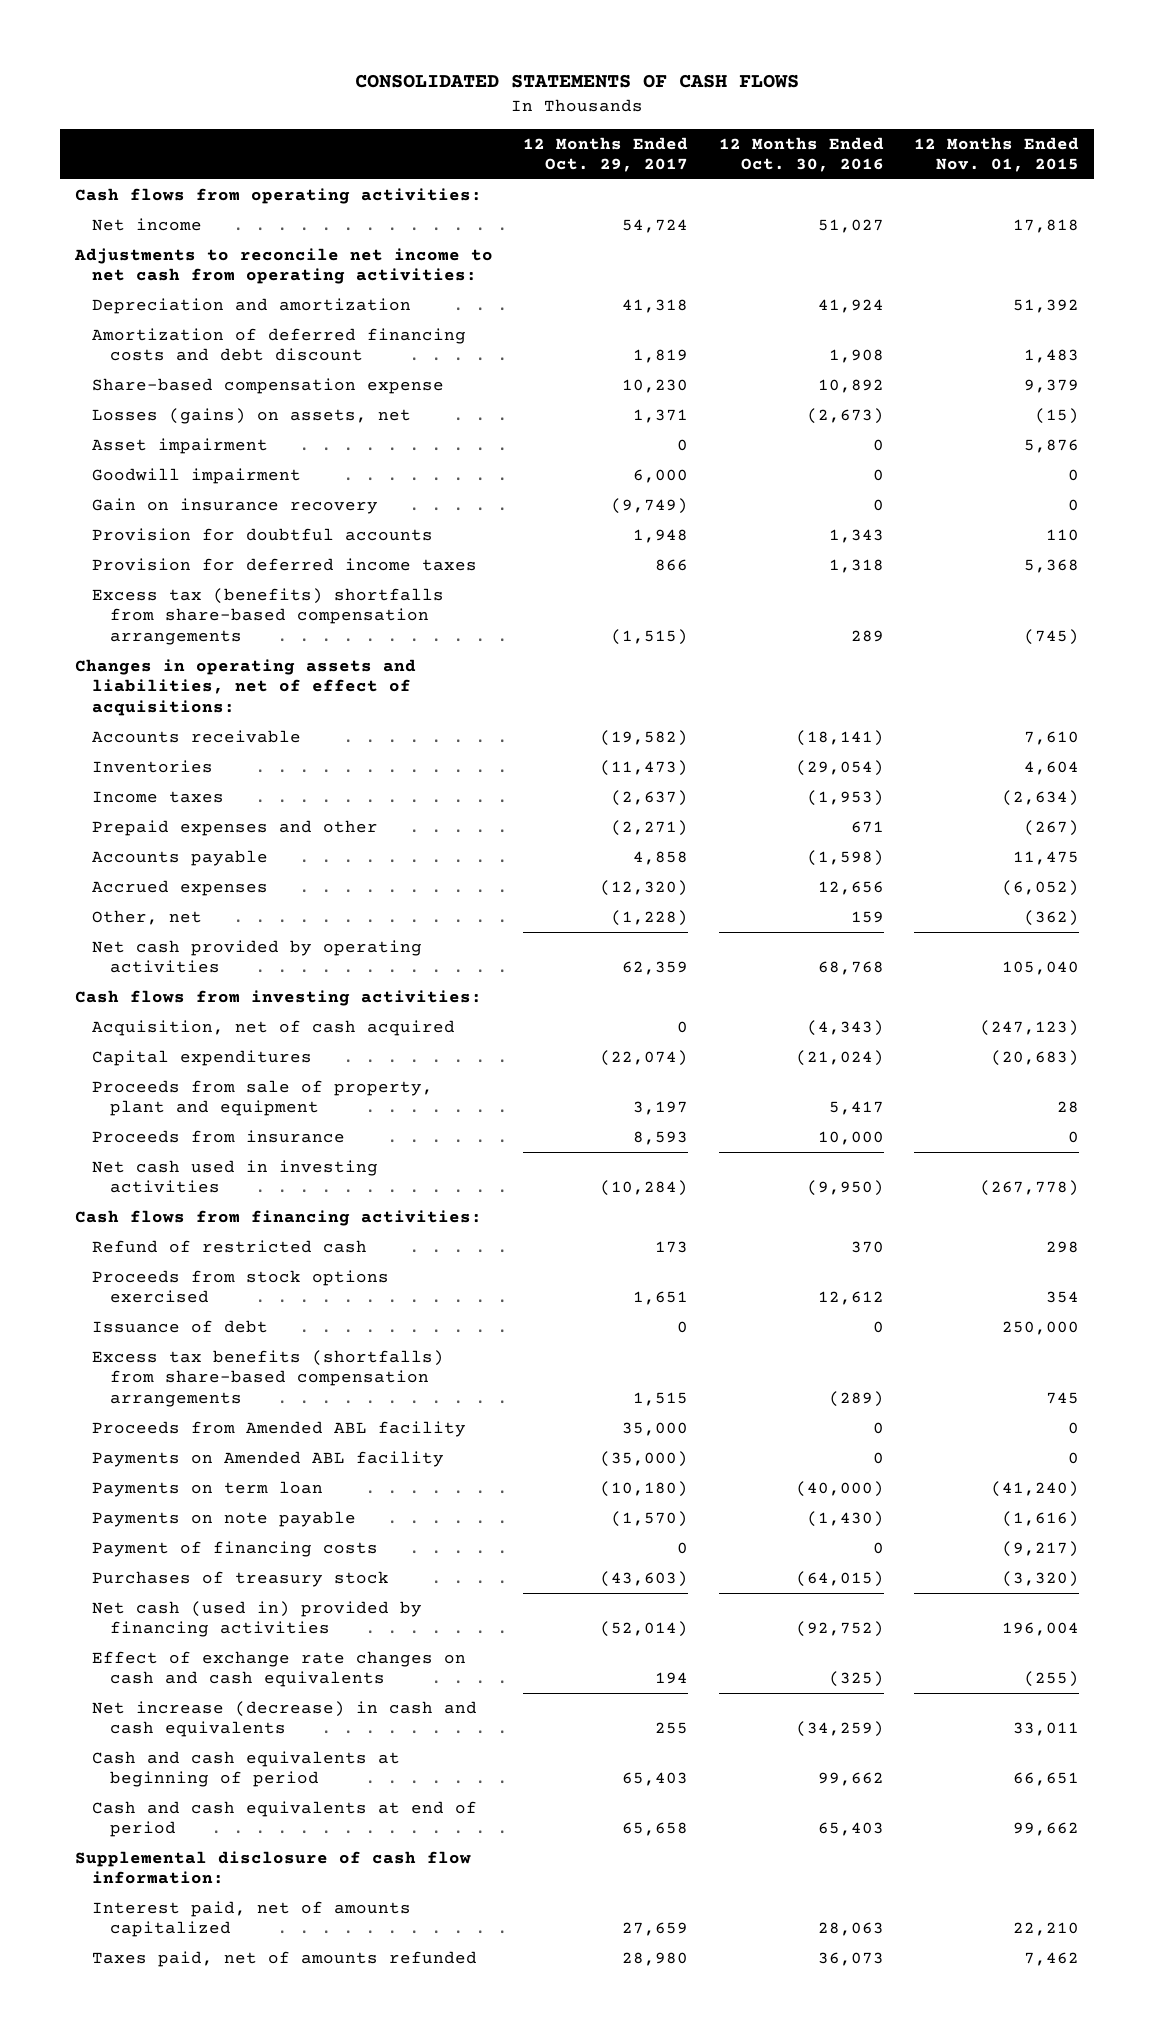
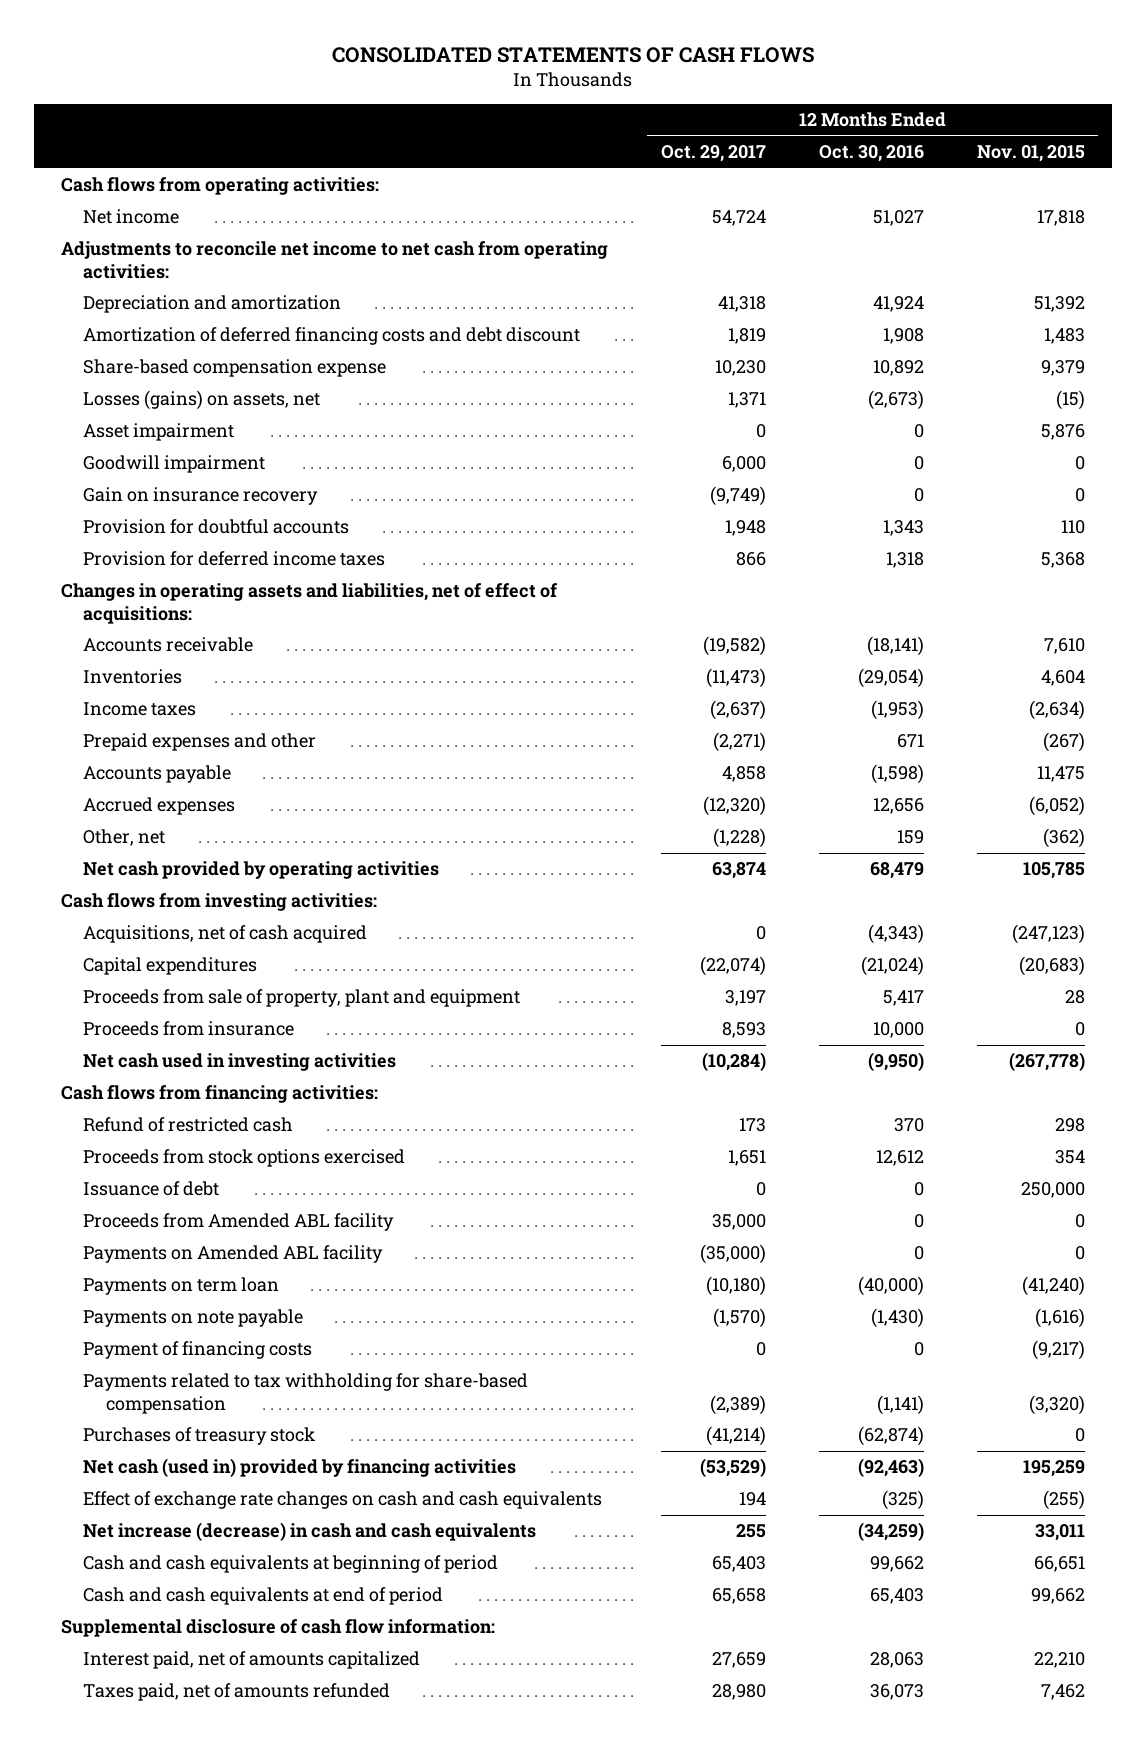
[92,588,445,645] Excess tax (benefits) shortfalls from share-based compensation arrangements -> none
[622,961,689,976] 62,359 -> [711,862,766,880] 63,874
[817,961,884,976] 68,768 -> [869,862,924,880] 68,479
[1002,961,1080,976] 105,040 -> [1023,862,1086,880] 105,785
[92,1020,456,1037] Acquisition, net of cash acquired -> [83,925,368,944] Acquisitions, net of cash acquired
[92,1350,445,1407] Excess tax benefits (shortfalls) from share-based compensation arrangements -> none
none -> [83,1373,529,1414] Payments related to tax withholding for share-based compensation
[600,1571,689,1588] (43,603) -> [705,1426,766,1447] (41,214)
[795,1571,884,1588] (64,015) -> [857,1426,924,1447] (62,874)
[1002,1571,1080,1588] (3,320) -> [1075,1428,1086,1443] 0
[600,1621,689,1638] (52,014) -> [699,1458,766,1478] (53,529)
[795,1621,884,1638] (92,752) -> [857,1458,924,1478] (92,463)
[1002,1622,1080,1637] 196,004 -> [1023,1460,1086,1478] 195,259

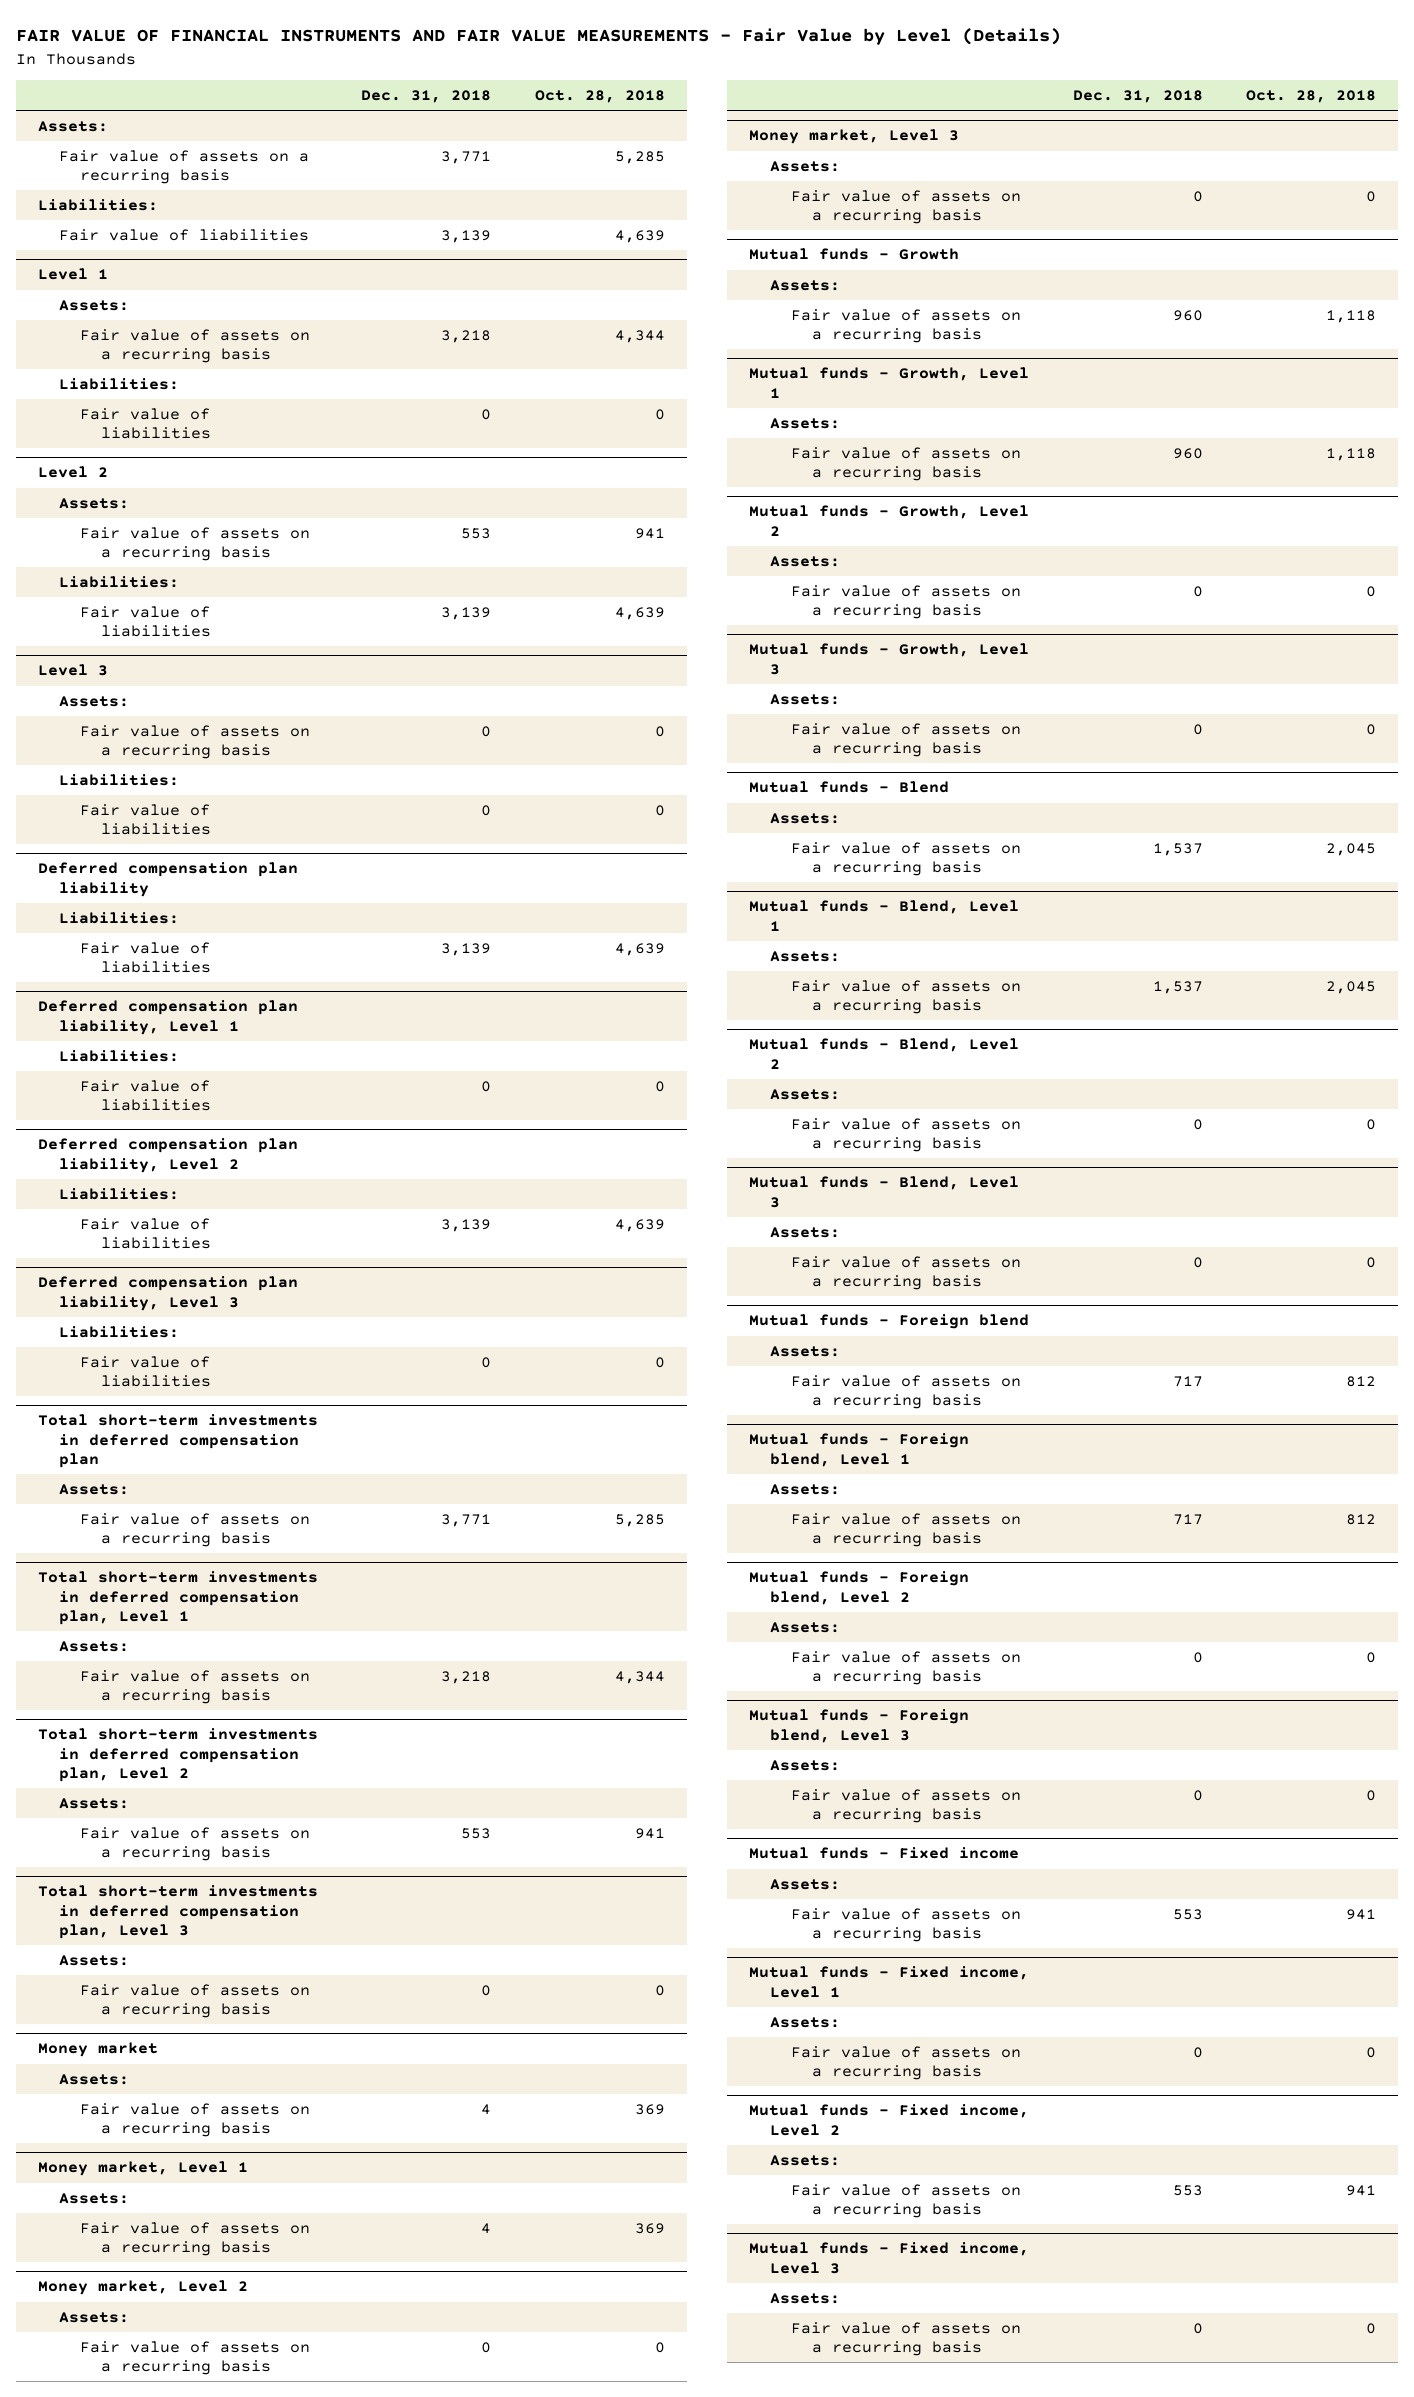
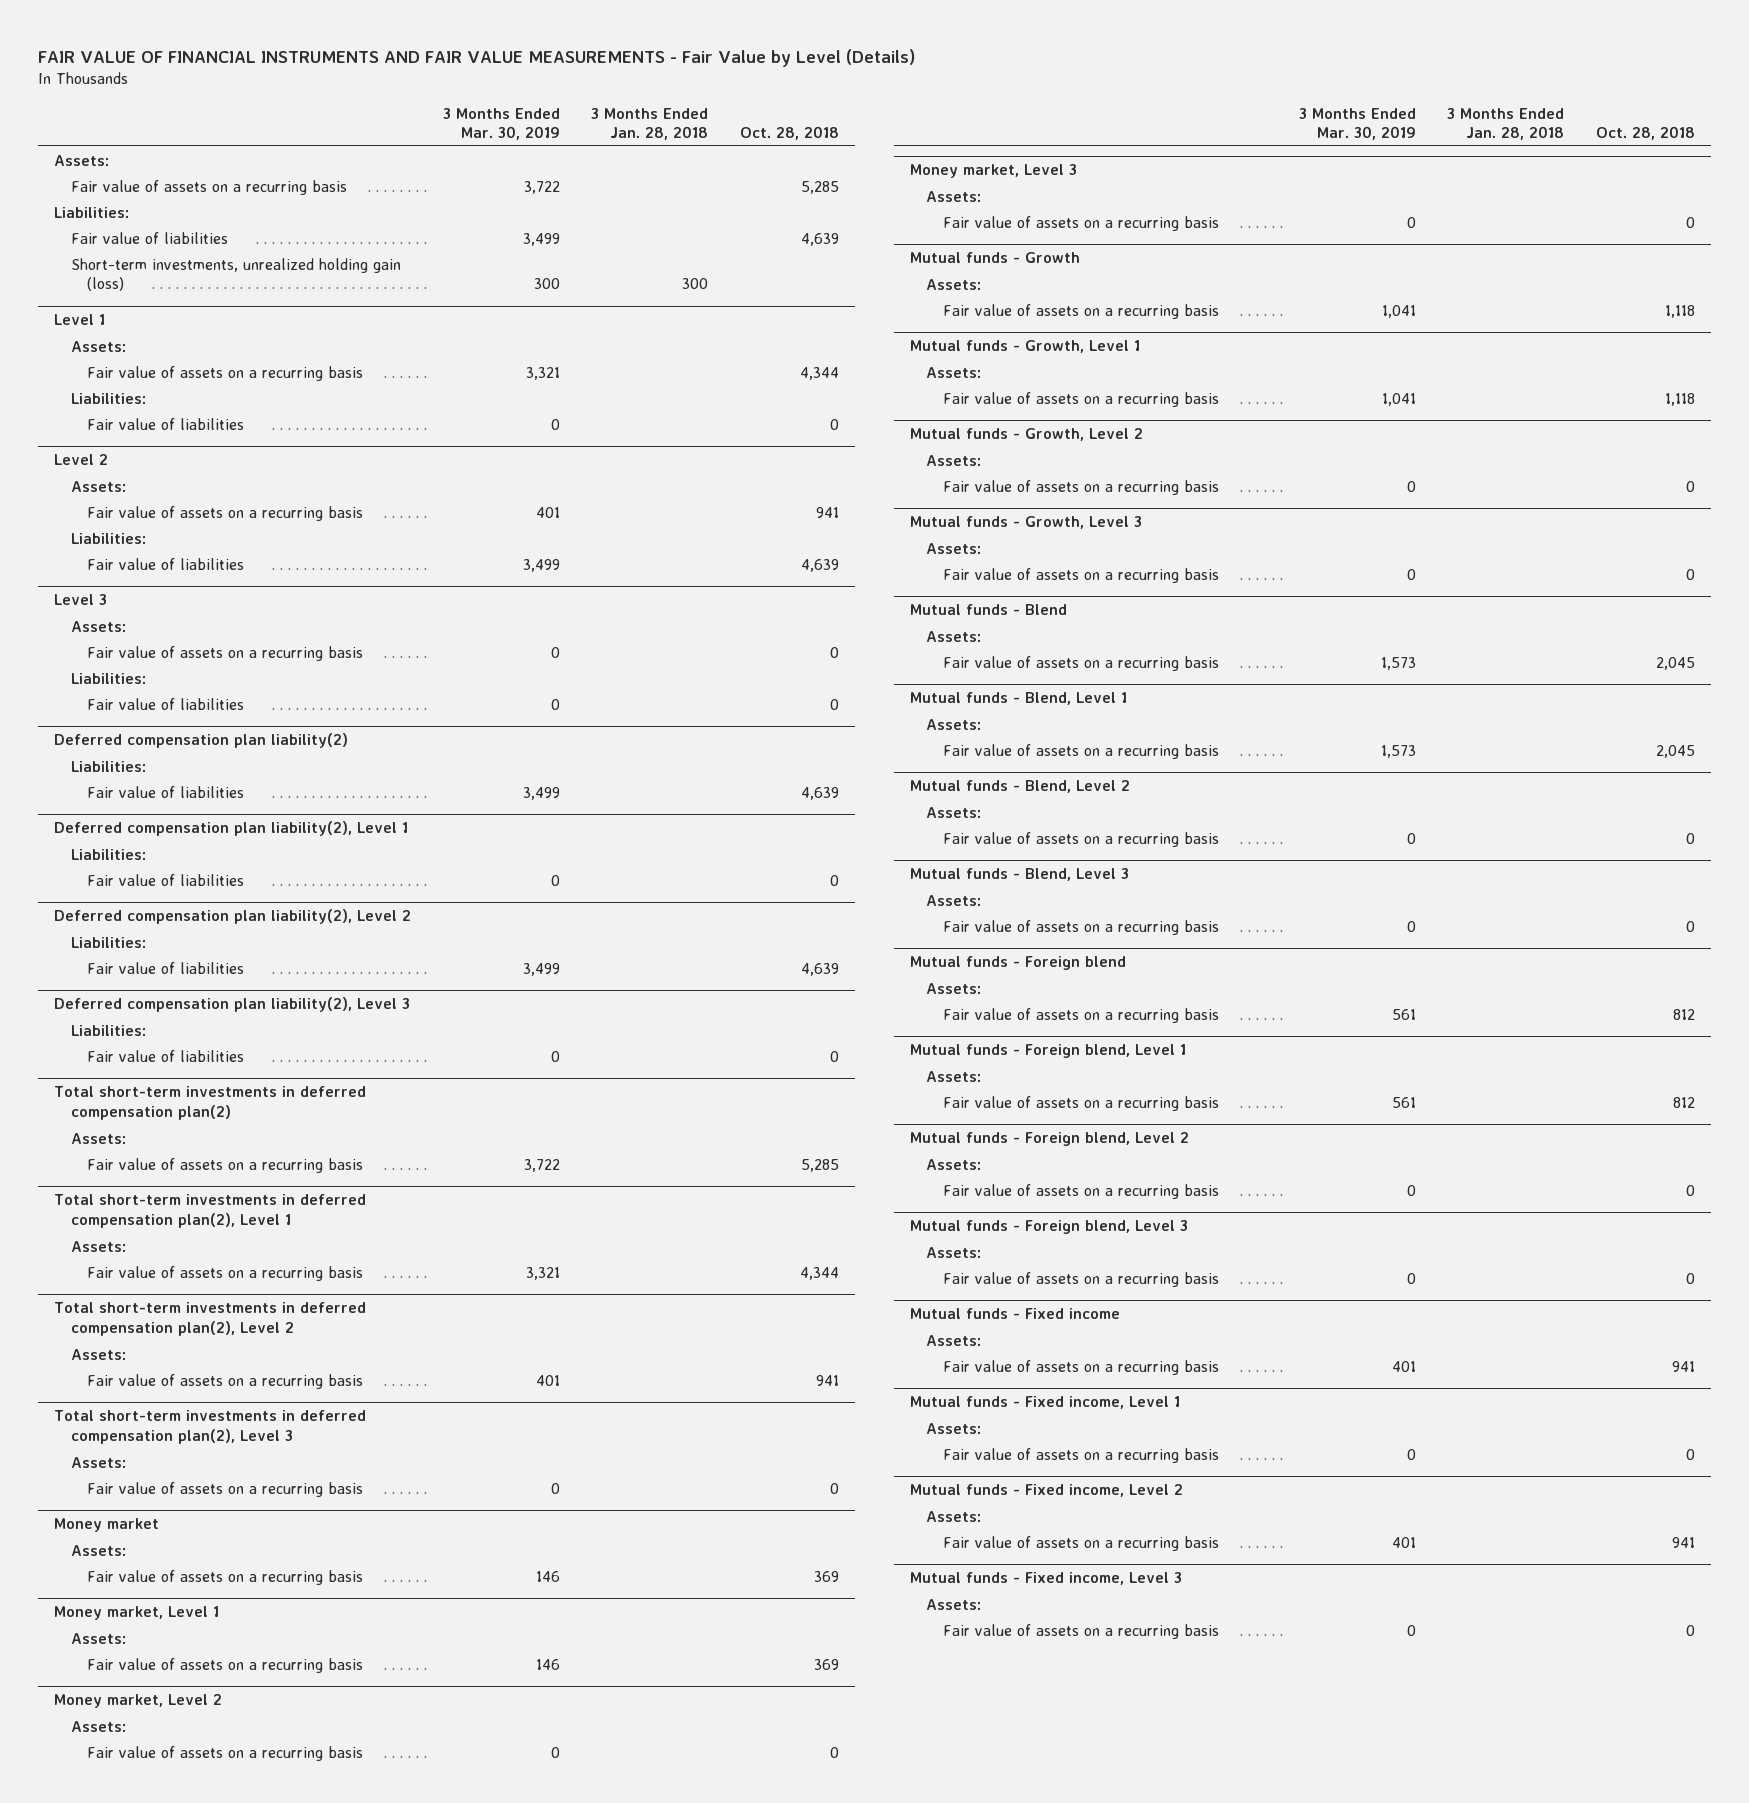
[361,89,492,103] Dec. 31, 2018 -> none
none -> [442,107,560,141] 3 Months Ended Mar. 30, 2019
none -> [591,107,709,141] 3 Months Ended Jan. 28, 2018
none -> [70,257,401,292] Short-term investments, unrealized holding gain (loss)
[37,862,298,897] Deferred compensation plan liability -> [54,733,349,749] Deferred compensation plan liability(2)
[37,1000,298,1035] Deferred compensation plan liability, Level 1 -> [54,821,409,837] Deferred compensation plan liability(2), Level 1
[37,1138,298,1173] Deferred compensation plan liability, Level 2 -> [54,909,412,925] Deferred compensation plan liability(2), Level 2
[37,1276,298,1311] Deferred compensation plan liability, Level 3 -> [54,997,411,1013] Deferred compensation plan liability(2), Level 3
[37,1414,318,1468] Total short-term investments in deferred compensation plan -> [54,1086,367,1120] Total short-term investments in deferred compensation plan(2)
[37,1571,318,1625] Total short-term investments in deferred compensation plan, Level 1 -> [54,1194,367,1228] Total short-term investments in deferred compensation plan(2), Level 1
[37,1728,318,1782] Total short-term investments in deferred compensation plan, Level 2 -> [54,1302,367,1336] Total short-term investments in deferred compensation plan(2), Level 2
[37,1885,318,1939] Total short-term investments in deferred compensation plan, Level 3 -> [54,1410,367,1444] Total short-term investments in deferred compensation plan(2), Level 3

